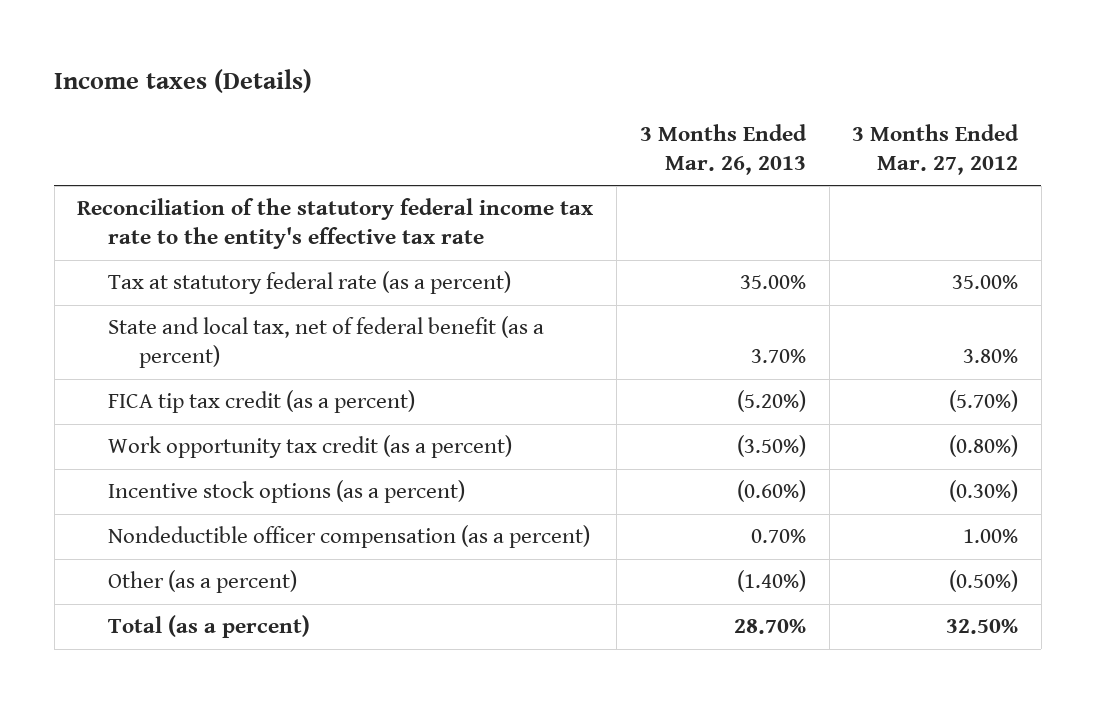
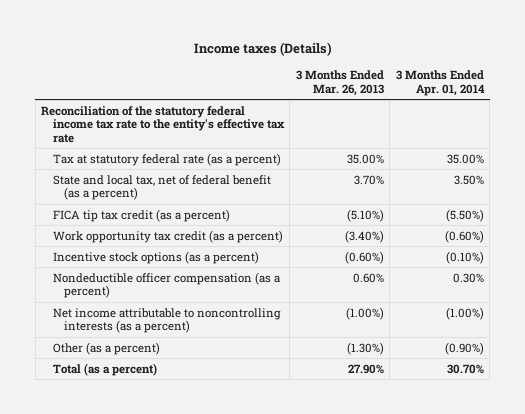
[852,123,1020,175] 3 Months Ended Mar. 27, 2012 -> none
none -> [395,69,485,96] 3 Months Ended Apr. 01, 2014
[736,390,806,413] (5.20%) -> [346,208,384,222] (5.10%)
[736,435,806,458] (3.50%) -> [344,229,384,243] (3.40%)
[750,529,806,544] 0.70% -> [352,272,384,283] 0.60%
none -> [52,307,281,334] Net income attributable to noncontrolling interests (as a percent)
[736,570,806,593] (1.40%) -> [346,341,384,355] (1.30%)
[733,618,806,635] 28.70% -> [347,363,384,374] 27.90%

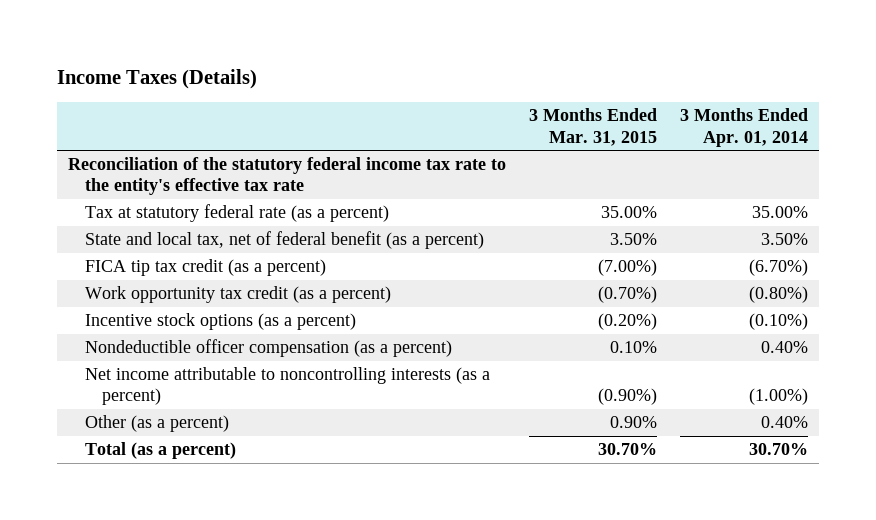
[193,41,332,56] Income taxes (Details) -> [56,69,257,90] Income Taxes (Details)
[295,69,384,96] 3 Months Ended Mar. 26, 2013 -> none
none -> [529,108,658,146] 3 Months Ended Mar. 31, 2015
[445,208,484,222] (5.50%) -> [748,259,808,277] (6.70%)
[444,229,484,243] (0.60%) -> [748,286,808,304] (0.80%)
[452,272,484,283] 0.30% -> [760,341,808,354] 0.40%
[444,341,484,355] (0.90%) -> [760,416,808,429] 0.40%

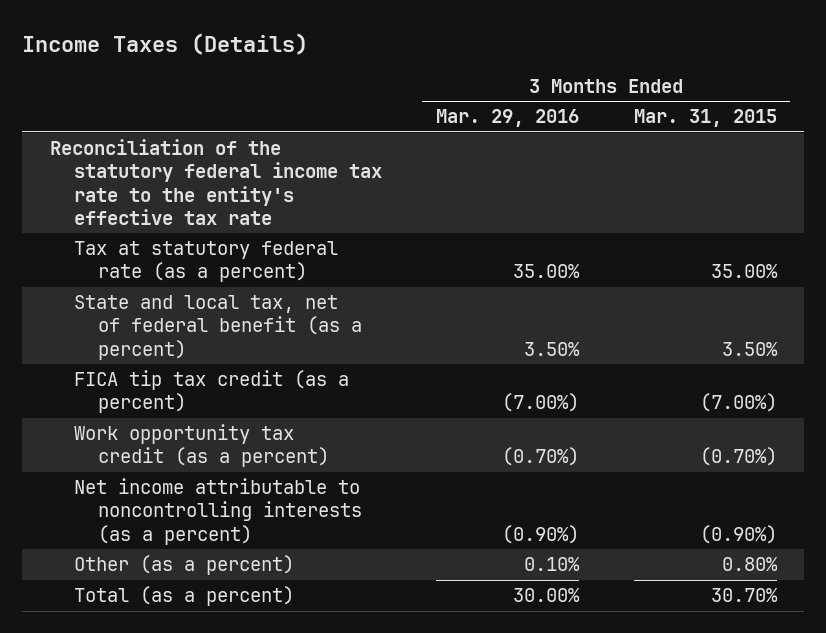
[679,108,808,147] 3 Months Ended Apr. 01, 2014 -> none
none -> [436,109,580,128] Mar. 29, 2016
[85,313,357,331] Incentive stock options (as a percent) -> none
[85,339,453,358] Nondeductible officer compensation (as a percent) -> none
[610,416,658,429] 0.90% -> [721,557,778,572] 0.80%

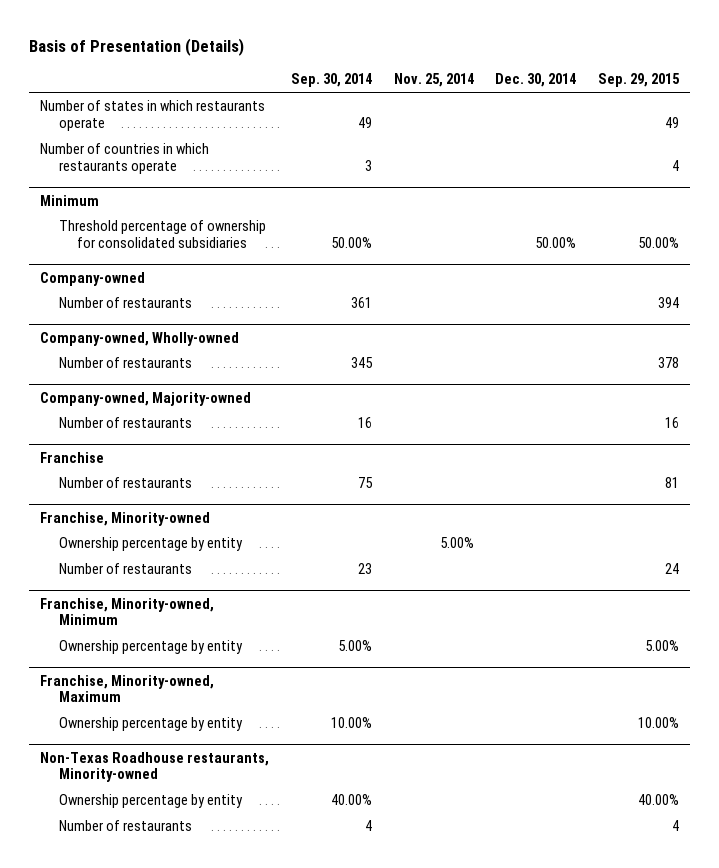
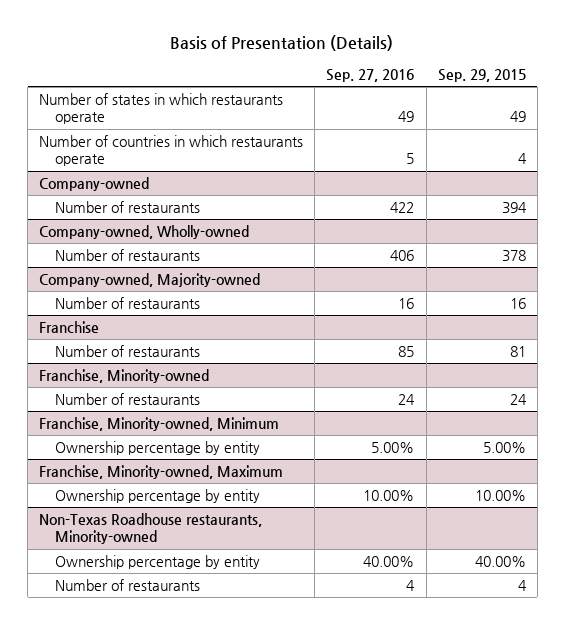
[291,73,373,88] Sep. 30, 2014 -> none
[393,73,474,88] Nov. 25, 2014 -> none
[495,73,577,88] Dec. 30, 2014 -> none
none -> [326,68,415,82] Sep. 27, 2016
[40,194,100,206] Minimum -> none
[58,220,266,248] Threshold percentage of ownership for consolidated subsidiaries -> none
[58,537,243,552] Ownership percentage by entity -> none

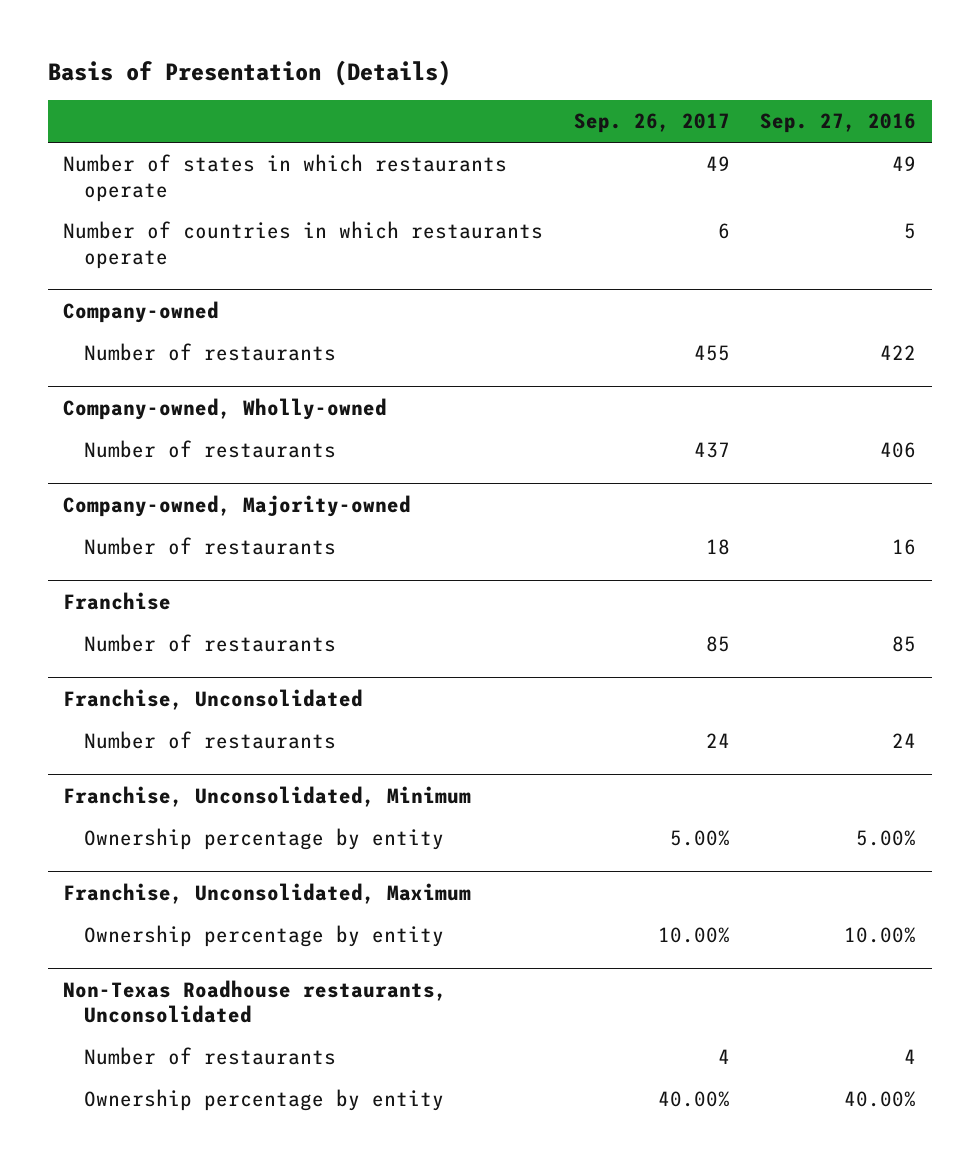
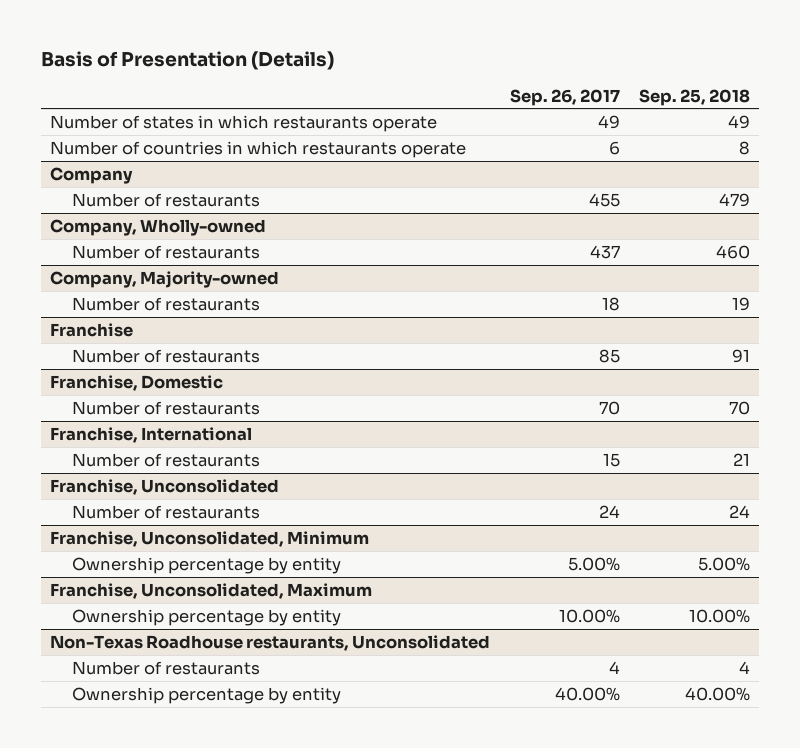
[760,113,917,134] Sep. 27, 2016 -> none
none -> [638,88,750,106] Sep. 25, 2018
[62,300,219,323] Company-owned -> [50,166,134,184] Company
[62,397,387,420] Company-owned, Wholly-owned -> [50,218,267,236] Company, Wholly-owned
[62,494,411,517] Company-owned, Majority-owned -> [50,270,280,288] Company, Majority-owned
none -> [50,374,224,391] Franchise, Domestic
none -> [71,400,260,415] Number of restaurants
none -> [50,426,253,443] Franchise, International
none -> [71,452,260,467] Number of restaurants

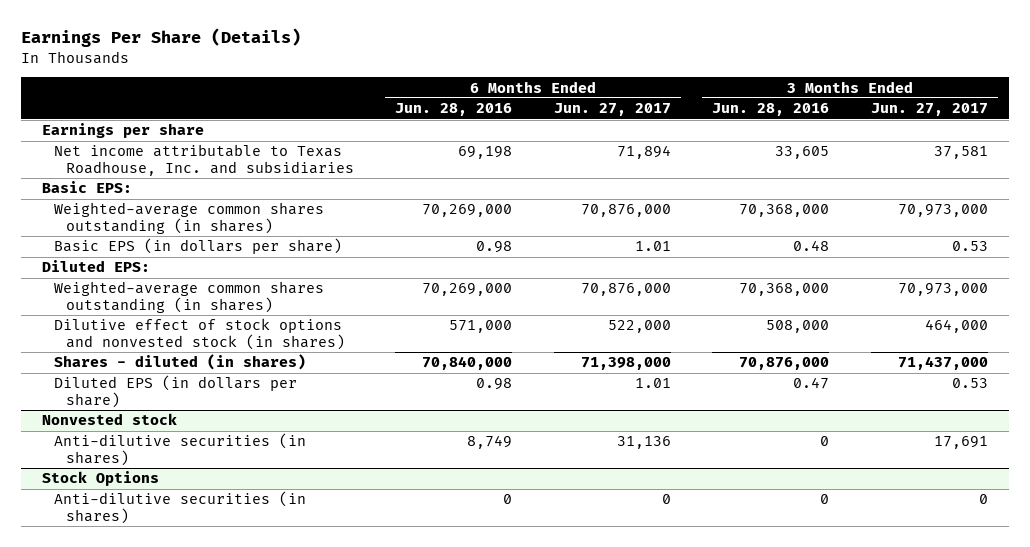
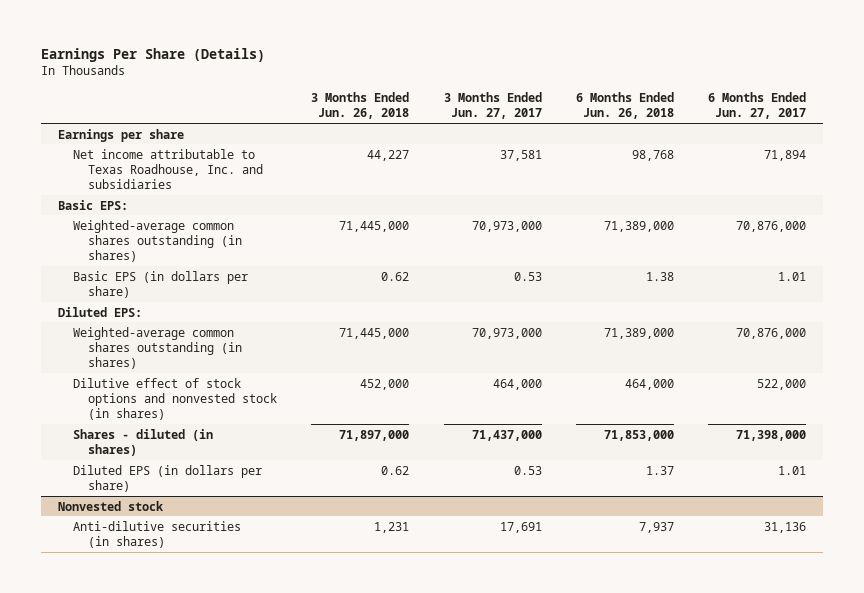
[395,103,513,117] Jun. 28, 2016 -> none
[712,103,830,117] Jun. 28, 2016 -> none
none -> [311,91,410,120] 3 Months Ended Jun. 26, 2018
none -> [575,91,674,120] 6 Months Ended Jun. 26, 2018
[41,471,159,487] Stock Options -> none
[53,491,306,525] Anti-dilutive securities (in shares) -> none

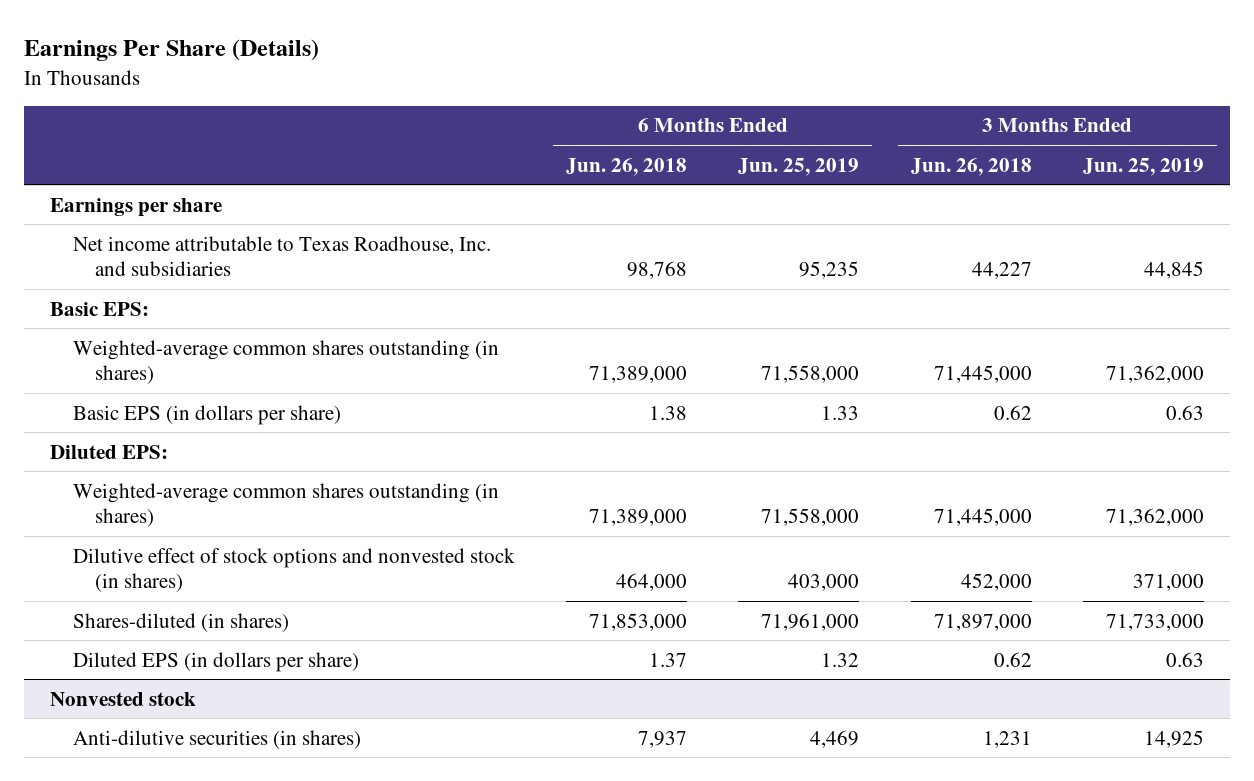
[443,91,542,120] 3 Months Ended Jun. 27, 2017 -> none
[708,91,807,120] 6 Months Ended Jun. 27, 2017 -> none
none -> [738,157,860,176] Jun. 25, 2019
none -> [1083,157,1205,176] Jun. 25, 2019
[73,428,214,456] Shares - diluted (in shares) -> [72,612,289,632] Shares-diluted (in shares)

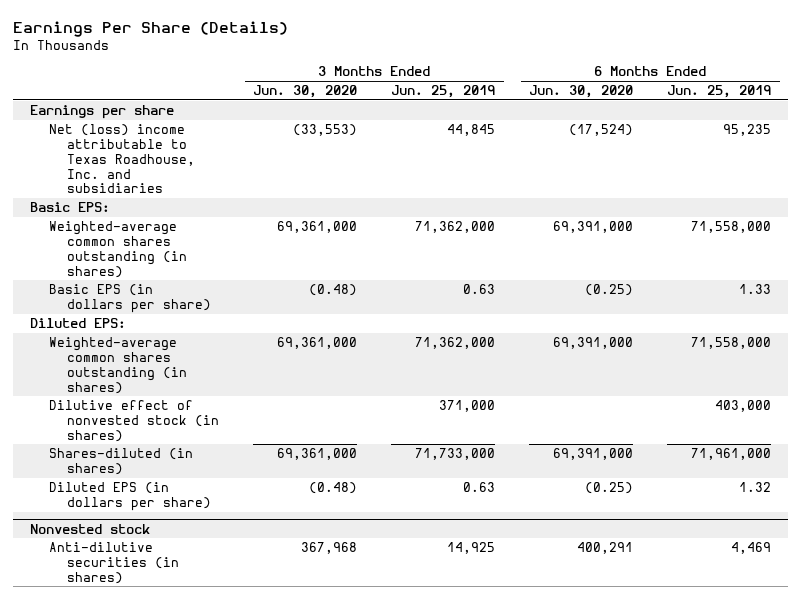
[565,157,687,176] Jun. 26, 2018 -> none
[910,157,1032,176] Jun. 26, 2018 -> none
none -> [253,85,358,99] Jun. 30, 2020
none -> [529,85,634,99] Jun. 30, 2020
[72,235,491,277] Net income attributable to Texas Roadhouse, Inc. and subsidiaries -> [48,124,195,194] Net (loss) income attributable to Texas Roadhouse, Inc. and subsidiaries
[72,547,515,593] Dilutive effect of stock options and nonvested stock (in shares) -> [48,400,219,442] Dilutive effect of nonvested stock (in shares)

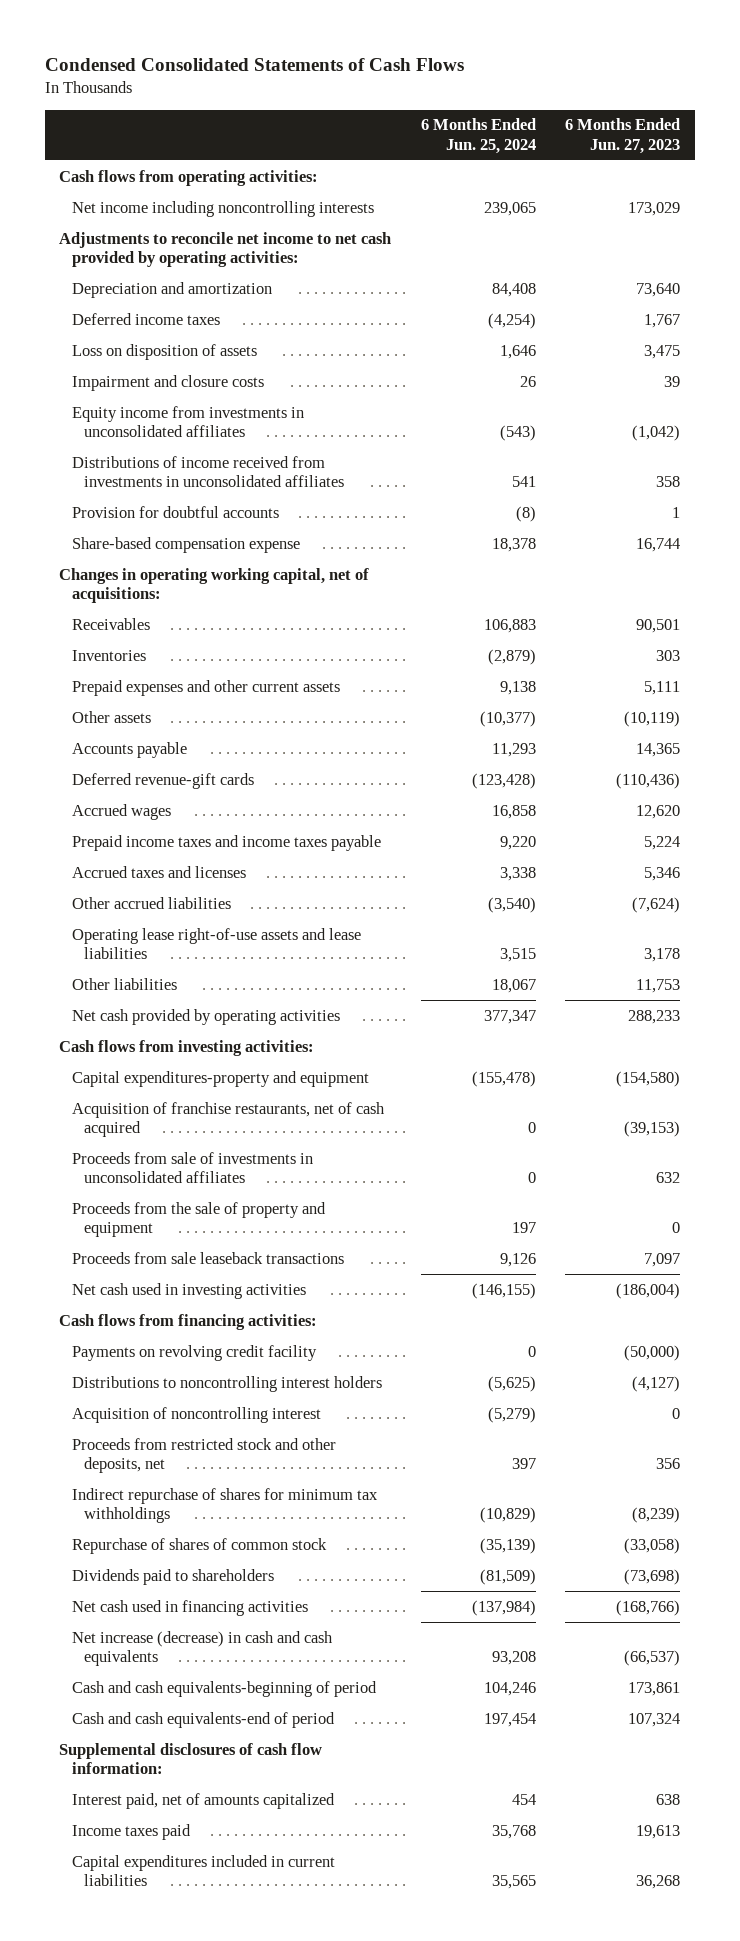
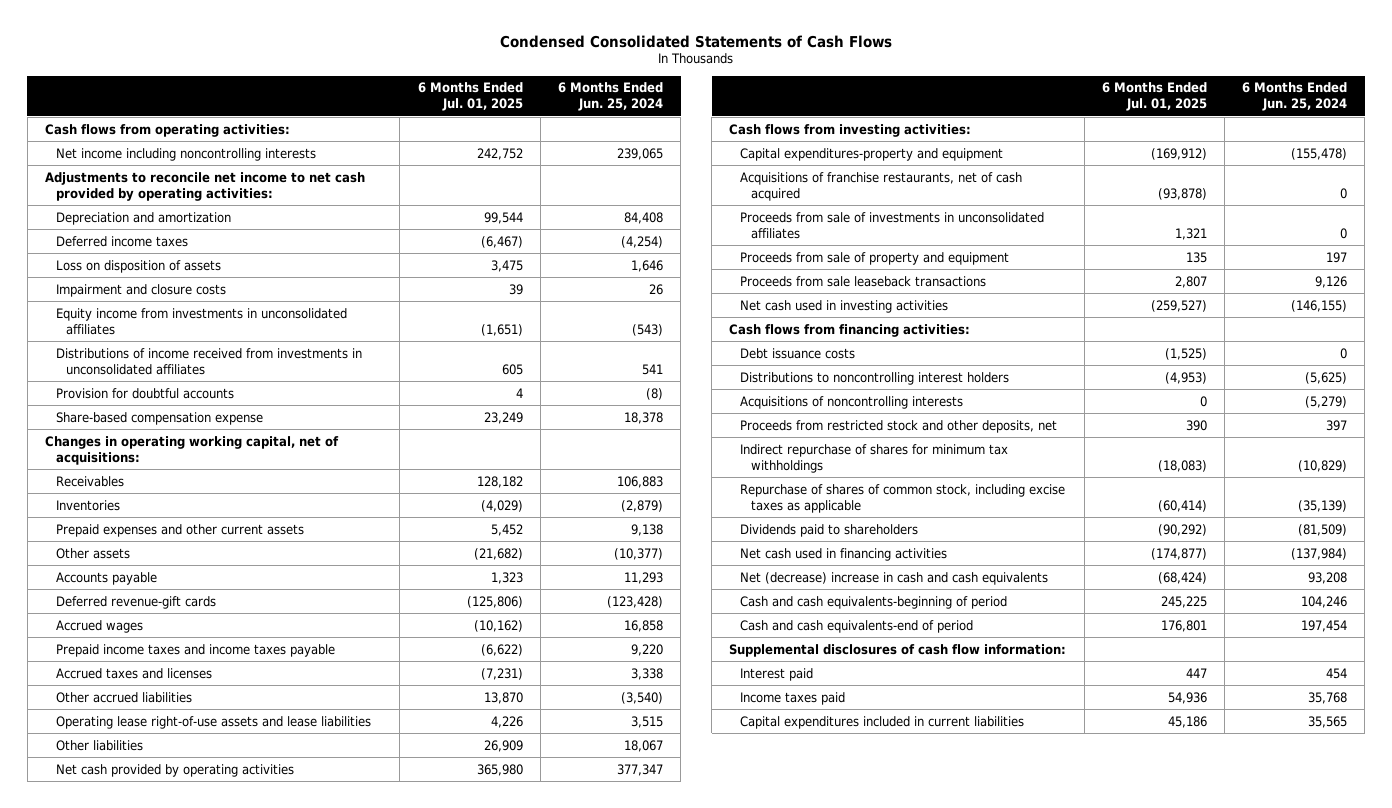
[565,118,681,154] 6 Months Ended Jun. 27, 2023 -> none
none -> [417,82,523,112] 6 Months Ended Jul. 01, 2025
[71,1101,385,1137] Acquisition of franchise restaurants, net of cash acquired -> [739,171,1022,201] Acquisitions of franchise restaurants, net of cash acquired
[71,1201,326,1237] Proceeds from the sale of property and equipment -> [739,251,1009,265] Proceeds from sale of property and equipment
[71,1344,317,1361] Payments on revolving credit facility -> none
none -> [739,347,855,359] Debt issuance costs
[71,1406,321,1423] Acquisition of noncontrolling interest -> [739,395,963,409] Acquisitions of noncontrolling interests
[71,1537,327,1554] Repurchase of shares of common stock -> [739,483,1065,513] Repurchase of shares of common stock, including excise taxes as applicable
[71,1630,333,1666] Net increase (decrease) in cash and cash equivalents -> [739,571,1048,585] Net (decrease) increase in cash and cash equivalents
[71,1792,335,1809] Interest paid, net of amounts capitalized -> [739,667,813,681] Interest paid

